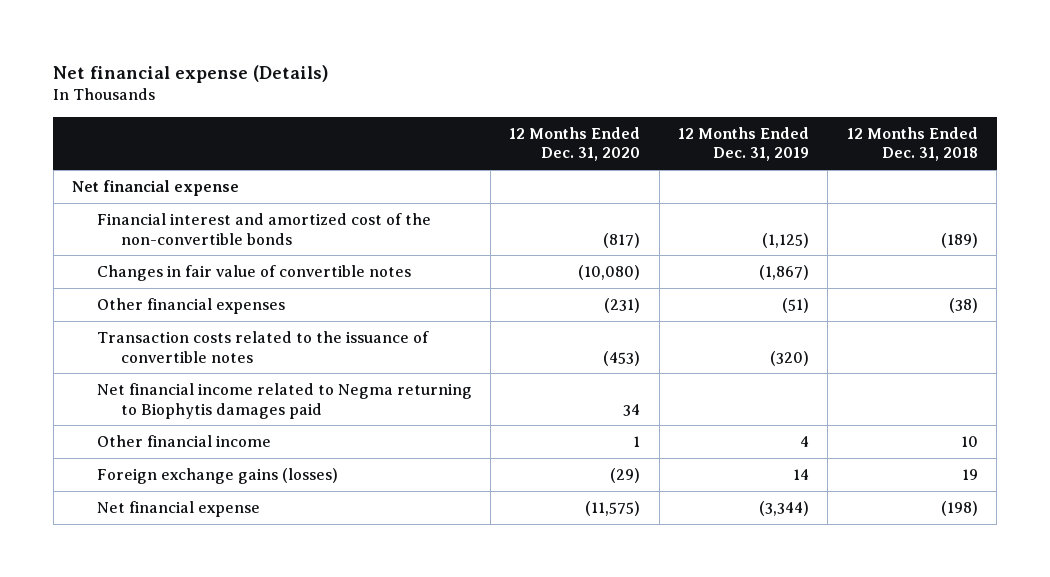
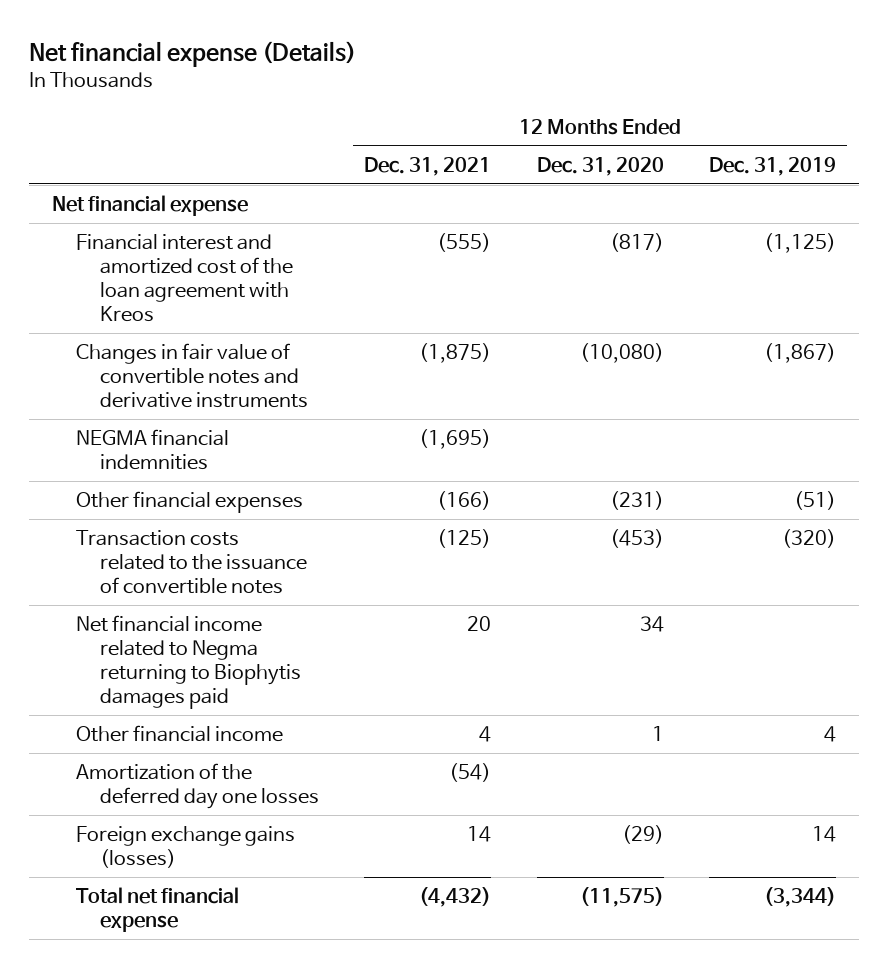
[846,126,978,162] 12 Months Ended Dec. 31, 2018 -> none
none -> [364,157,492,177] Dec. 31, 2021
[96,212,431,245] Financial interest and amortized cost of the non-convertible bonds -> [75,234,293,322] Financial interest and amortized cost of the loan agreement with Kreos
[96,264,411,281] Changes in fair value of convertible notes -> [75,343,308,408] Changes in fair value of convertible notes and derivative instruments
none -> [75,429,229,471] NEGMA financial indemnities
none -> [75,763,319,810] Amortization of the deferred day one losses
[96,500,260,517] Net financial expense -> [75,887,239,933] Total net financial expense

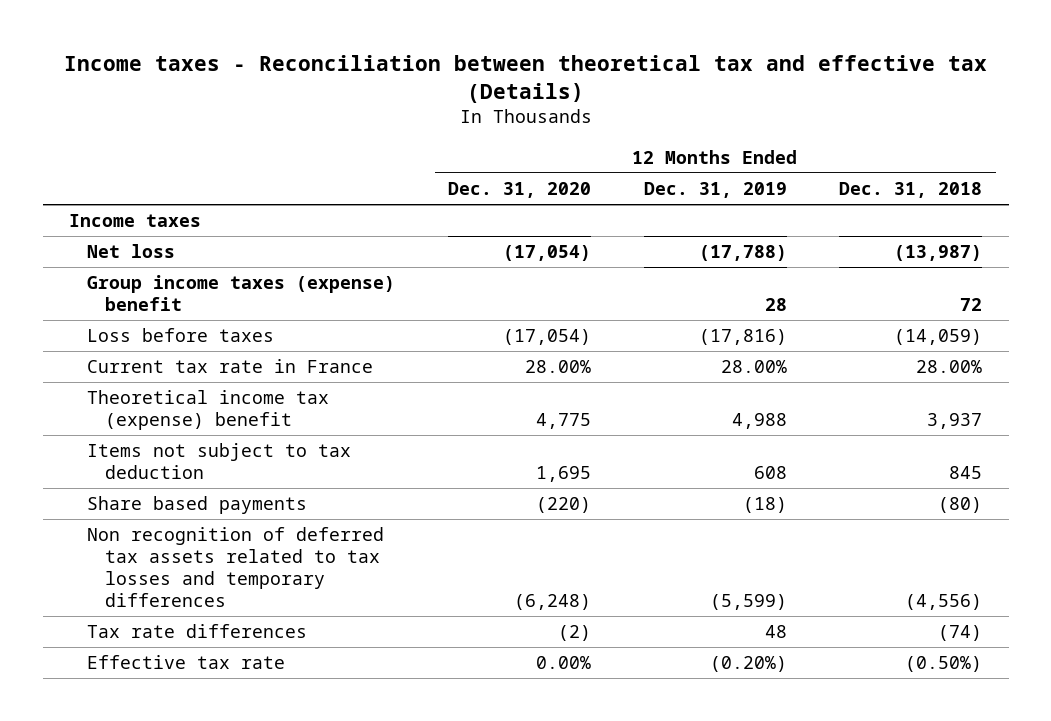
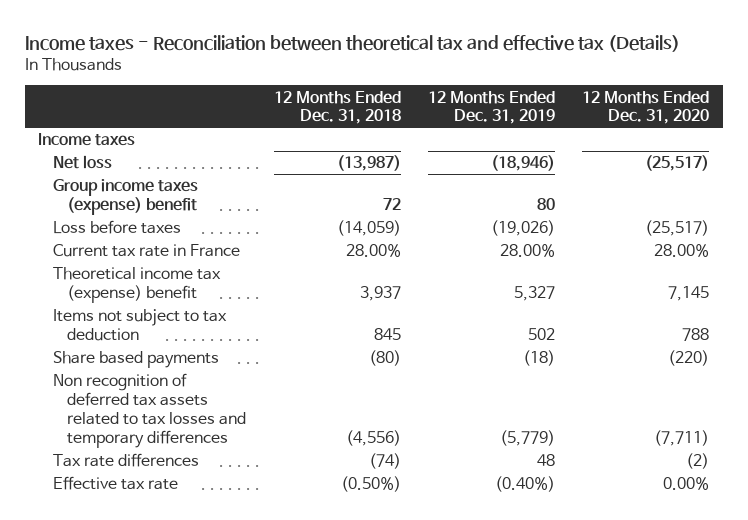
[502,245,591,262] (17,054) -> [645,155,710,172] (25,517)
[698,245,787,262] (17,788) -> [490,155,555,172] (18,946)
[764,298,787,312] 28 -> [536,198,555,211] 80
[502,329,591,346] (17,054) -> [645,220,710,237] (25,517)
[698,329,787,346] (17,816) -> [490,220,555,237] (19,026)
[535,413,591,430] 4,775 -> [668,286,710,302] 7,145
[731,413,787,430] 4,988 -> [513,286,555,302] 5,327
[535,466,591,483] 1,695 -> [682,328,710,342] 788
[753,466,787,480] 608 -> [527,328,555,341] 502
[513,593,591,610] (6,248) -> [654,429,710,446] (7,711)
[709,593,787,610] (5,599) -> [499,429,555,446] (5,779)
[709,656,787,673] (0.20%) -> [494,476,555,493] (0.40%)

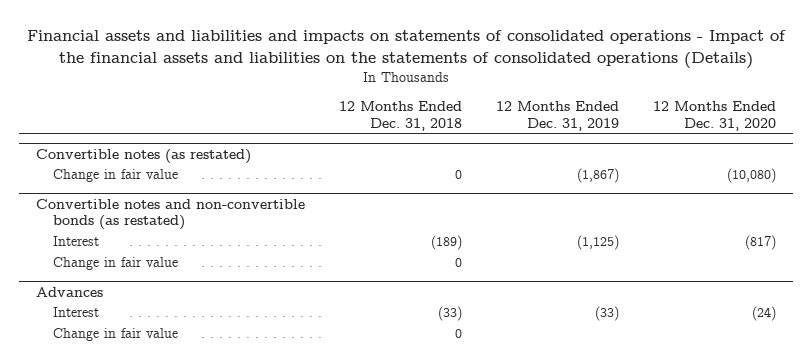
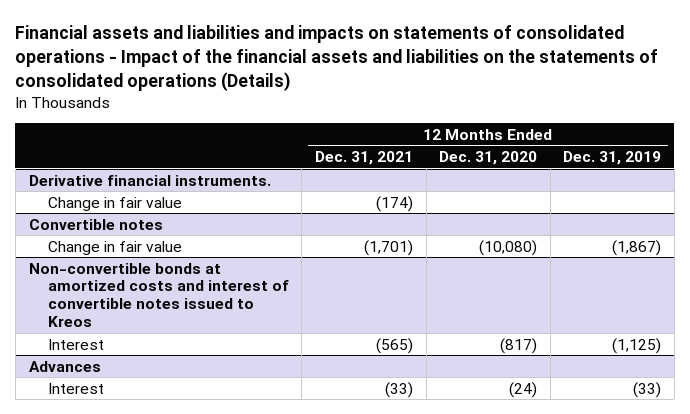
[339,101,463,132] 12 Months Ended Dec. 31, 2018 -> none
none -> [314,150,413,165] Dec. 31, 2021
none -> [28,174,271,186] Derivative financial instruments.
none -> [47,196,182,211] Change in fair value
[36,148,252,164] Convertible notes (as restated) -> [28,218,163,230] Convertible notes
[36,198,306,231] Convertible notes and non-convertible bonds (as restated) -> [28,262,289,328] Non-convertible bonds at amortized costs and interest of convertible notes issued to Kreos
[52,257,178,271] Change in fair value -> none
[52,328,178,342] Change in fair value -> none

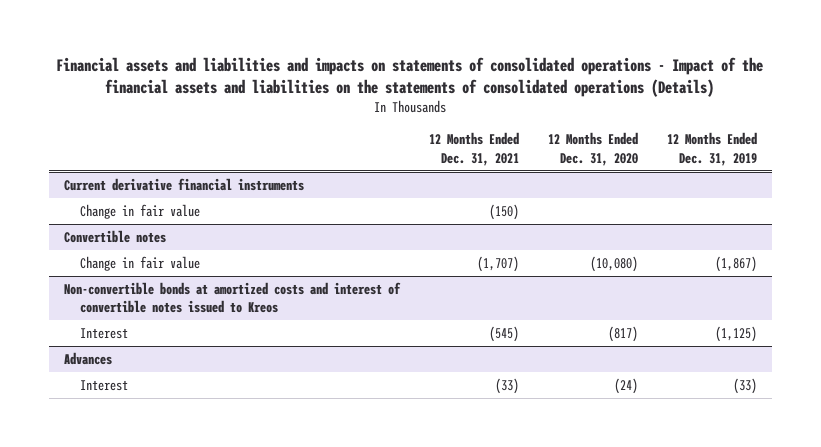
[28,174,271,186] Derivative financial instruments. -> [63,178,304,192] Current derivative financial instruments
[375,195,413,212] (174) -> [488,204,519,221] (150)
[363,239,413,256] (1,701) -> [476,256,519,273] (1,707)
[375,337,413,354] (565) -> [488,326,519,343] (545)

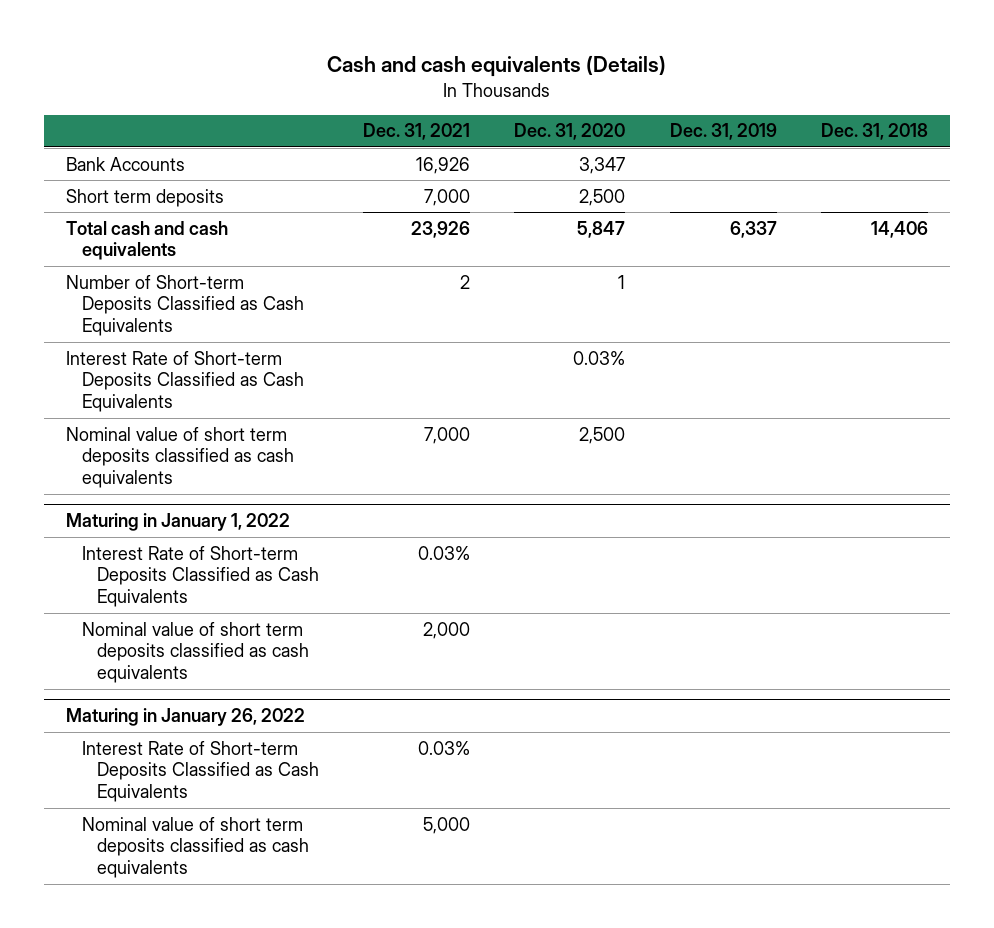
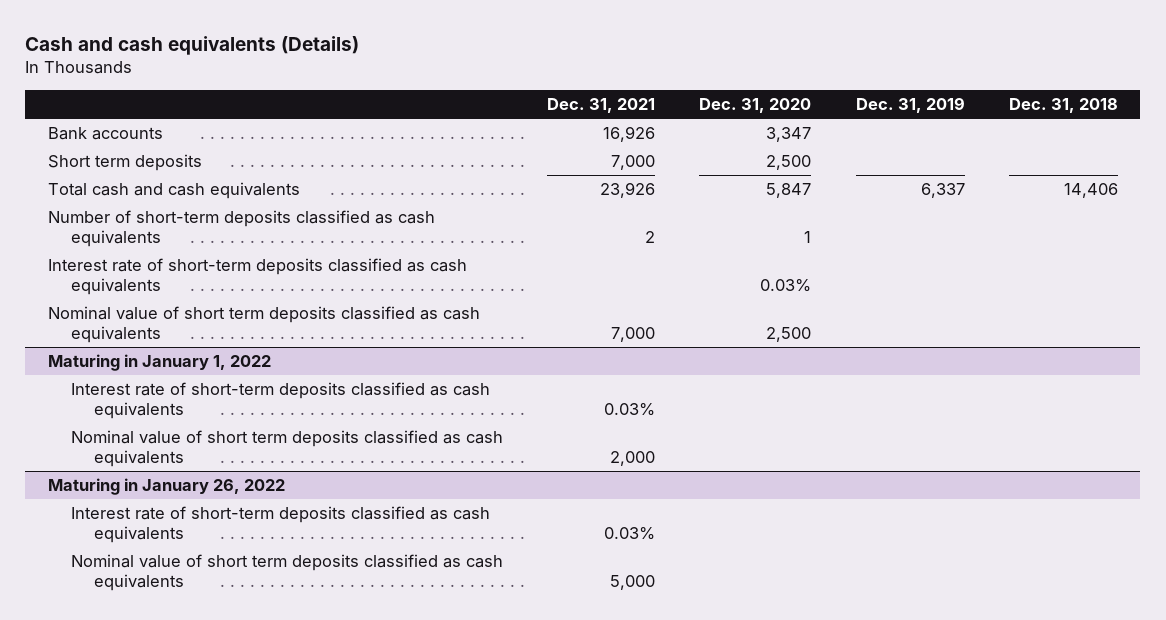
[66,156,186,171] Bank Accounts -> [47,127,163,141] Bank accounts
[66,274,304,337] Number of Short-term Deposits Classified as Cash Equivalents -> [47,210,435,247] Number of short-term deposits classified as cash equivalents
[66,350,304,413] Interest Rate of Short-term Deposits Classified as Cash Equivalents -> [47,258,467,295] Interest rate of short-term deposits classified as cash equivalents
[81,545,319,608] Interest Rate of Short-term Deposits Classified as Cash Equivalents -> [70,382,490,419] Interest rate of short-term deposits classified as cash equivalents
[81,740,319,803] Interest Rate of Short-term Deposits Classified as Cash Equivalents -> [70,506,490,543] Interest rate of short-term deposits classified as cash equivalents

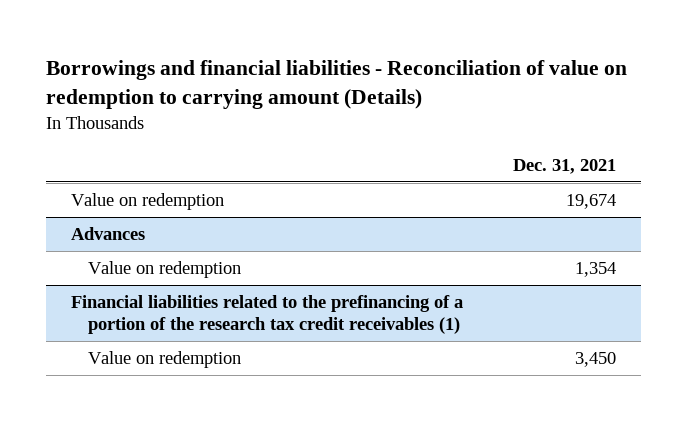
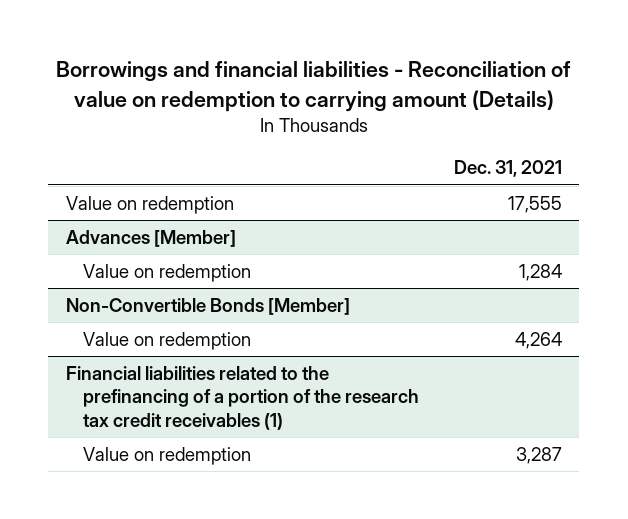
[565,194,616,210] 19,674 -> [508,195,563,213] 17,555
[70,227,145,241] Advances -> [65,229,236,247] Advances [Member]
[574,262,616,278] 1,354 -> [519,263,563,281] 1,284
none -> [65,297,350,315] Non-Convertible Bonds [Member]
none -> [83,331,252,350] Value on redemption
[574,352,616,368] 3,450 -> [516,446,563,464] 3,287

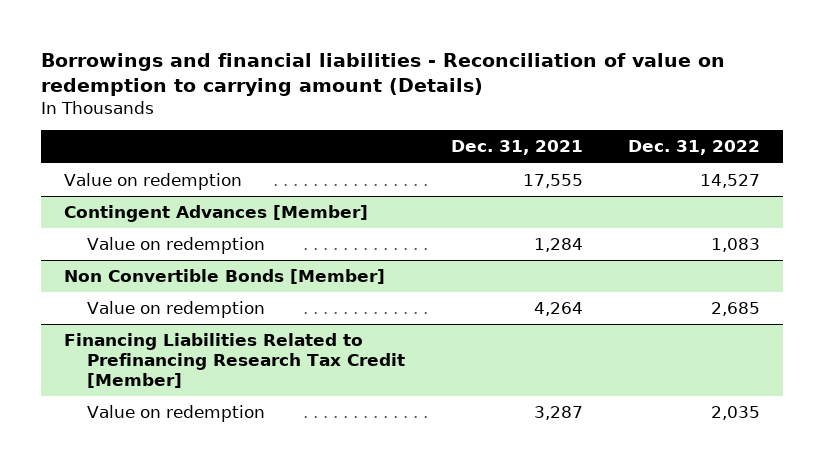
none -> [627,140,760,156] Dec. 31, 2022
[65,229,236,247] Advances [Member] -> [63,205,368,223] Contingent Advances [Member]
[65,297,350,315] Non-Convertible Bonds [Member] -> [63,269,385,285] Non Convertible Bonds [Member]
[65,365,420,431] Financial liabilities related to the prefinancing of a portion of the research tax credit receivables (1) -> [63,333,406,388] Financing Liabilities Related to Prefinancing Research Tax Credit [Member]

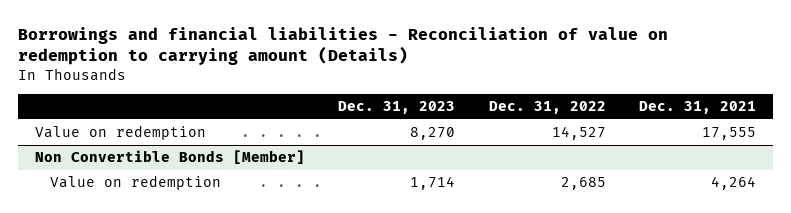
none -> [338,101,456,115] Dec. 31, 2023
[63,205,368,223] Contingent Advances [Member] -> none
[87,237,266,255] Value on redemption -> none
[63,333,406,388] Financing Liabilities Related to Prefinancing Research Tax Credit [Member] -> none
[87,405,266,423] Value on redemption -> none

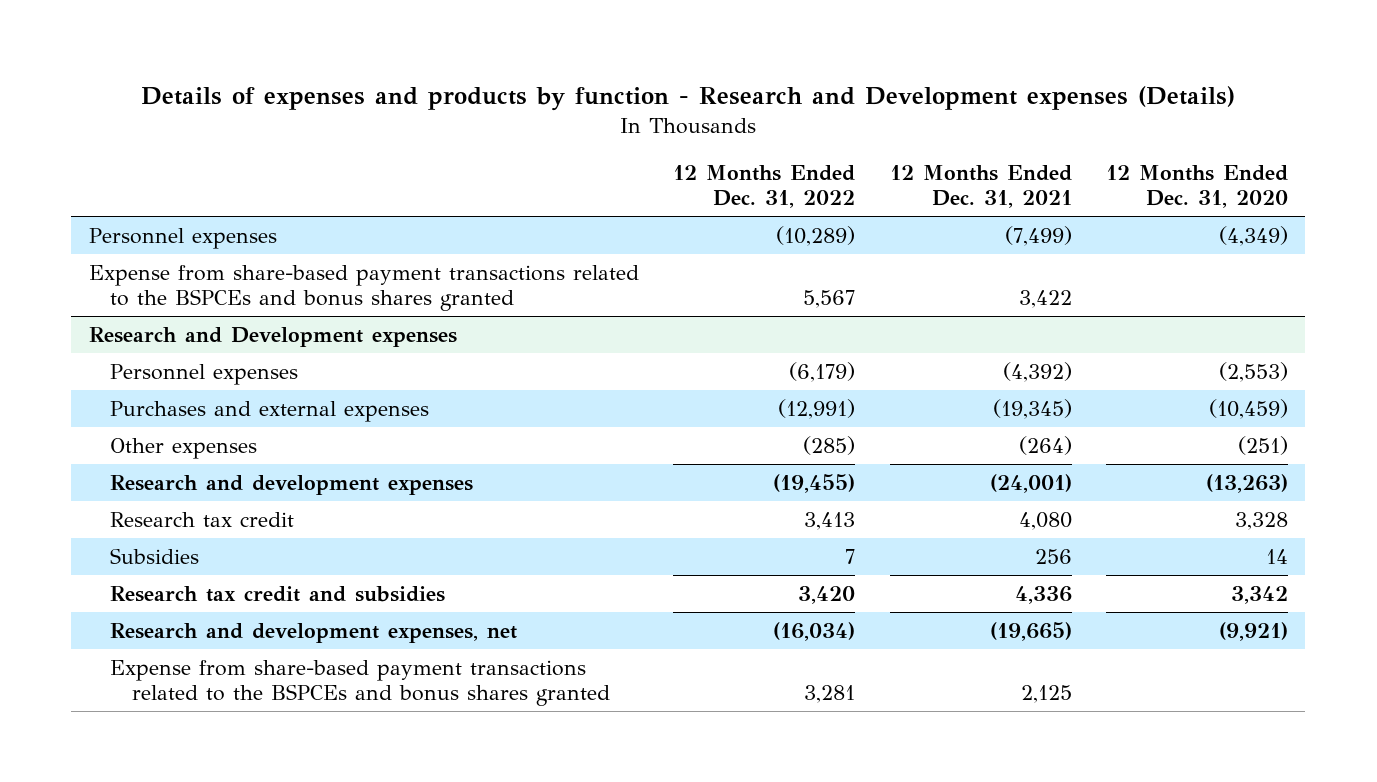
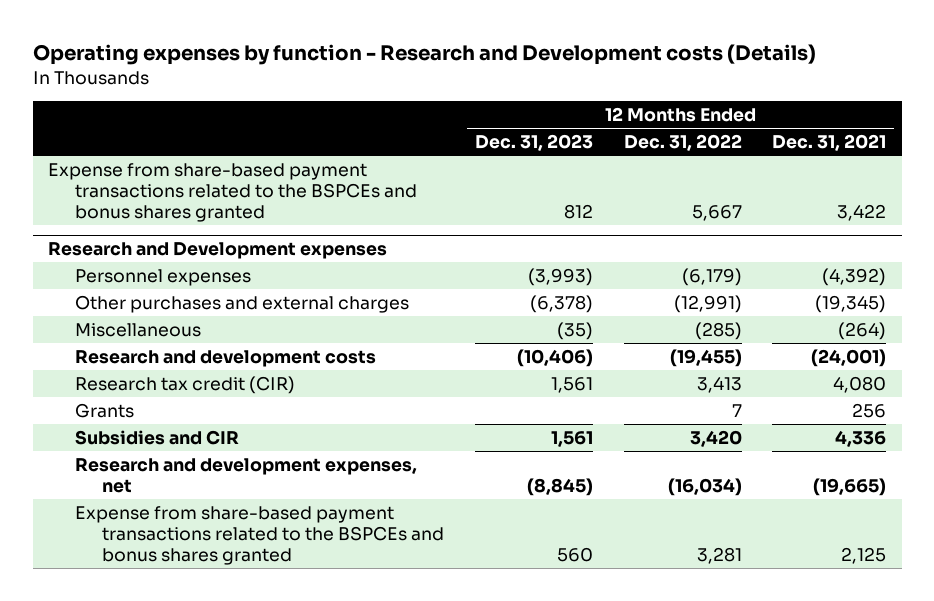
[141,86,1236,112] Details of expenses and products by function - Research and Development expenses (Details) -> [32,43,816,65] Operating expenses by function - Research and Development costs (Details)
[1106,164,1289,209] 12 Months Ended Dec. 31, 2020 -> none
none -> [474,134,593,152] Dec. 31, 2023
[88,227,277,249] Personnel expenses -> none
[803,289,856,308] 5,567 -> [691,204,742,221] 5,667
[110,400,430,422] Purchases and external expenses -> [75,294,410,313] Other purchases and external charges
[110,437,258,459] Other expenses -> [75,322,202,337] Miscellaneous
[110,474,474,495] Research and development expenses -> [75,349,377,367] Research and development costs
[110,511,295,527] Research tax credit -> [75,375,296,394] Research tax credit (CIR)
[110,547,200,564] Subsidies -> [75,402,135,418] Grants
[110,585,446,602] Research tax credit and subsidies -> [75,429,240,445] Subsidies and CIR

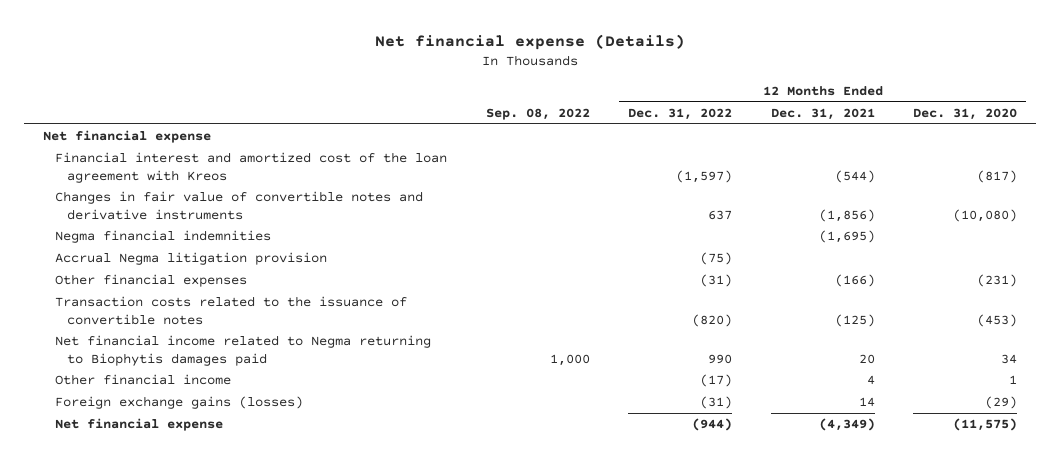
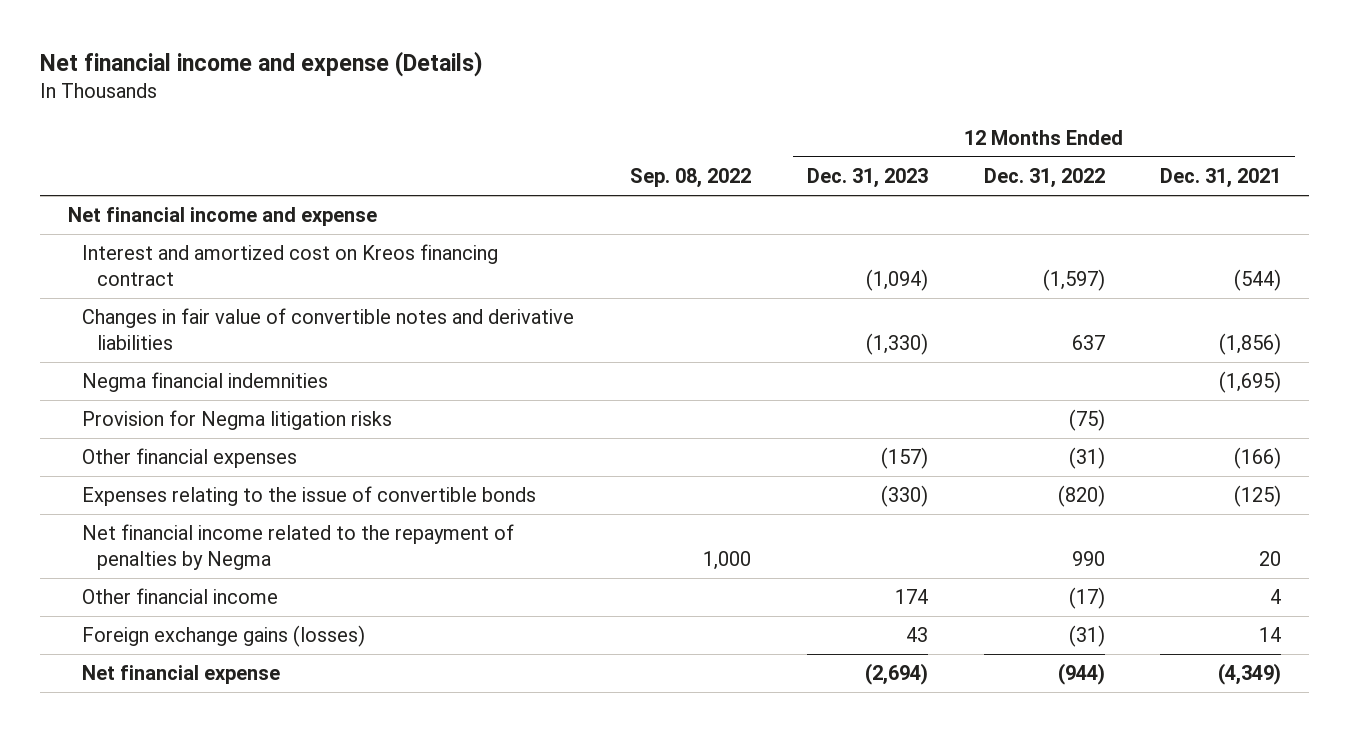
[375,34,686,51] Net financial expense (Details) -> [39,51,483,78] Net financial income and expense (Details)
[912,107,1017,120] Dec. 31, 2020 -> none
none -> [806,168,928,189] Dec. 31, 2023
[43,130,212,144] Net financial expense -> [67,207,377,227] Net financial income and expense
[55,152,448,183] Financial interest and amortized cost of the loan agreement with Kreos -> [82,244,499,287] Interest and amortized cost on Kreos financing contract
[55,191,424,220] Changes in fair value of convertible notes and derivative instruments -> [82,308,575,351] Changes in fair value of convertible notes and derivative liabilities
[55,252,328,266] Accrual Negma litigation provision -> [82,410,393,431] Provision for Negma litigation risks
[55,296,408,325] Transaction costs related to the issuance of convertible notes -> [82,486,537,507] Expenses relating to the issue of convertible bonds
[55,335,432,366] Net financial income related to Negma returning to Biophytis damages paid -> [82,524,515,571] Net financial income related to the repayment of penalties by Negma

